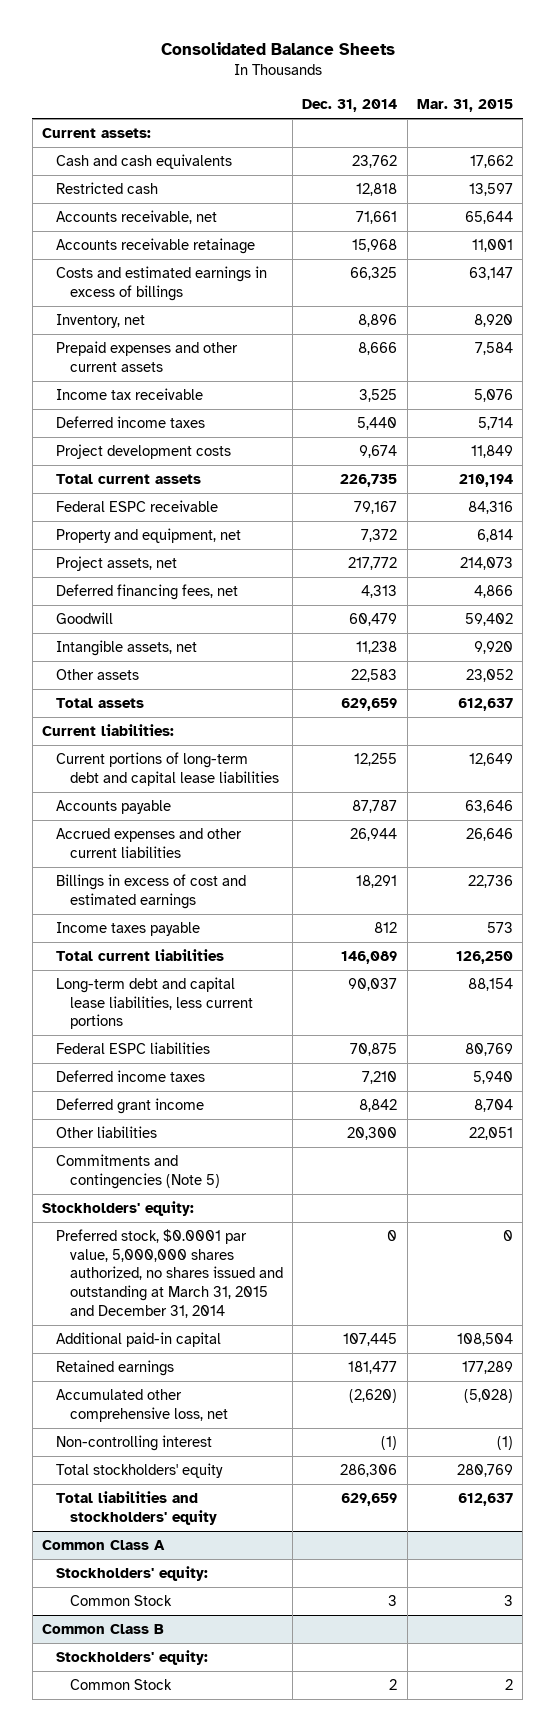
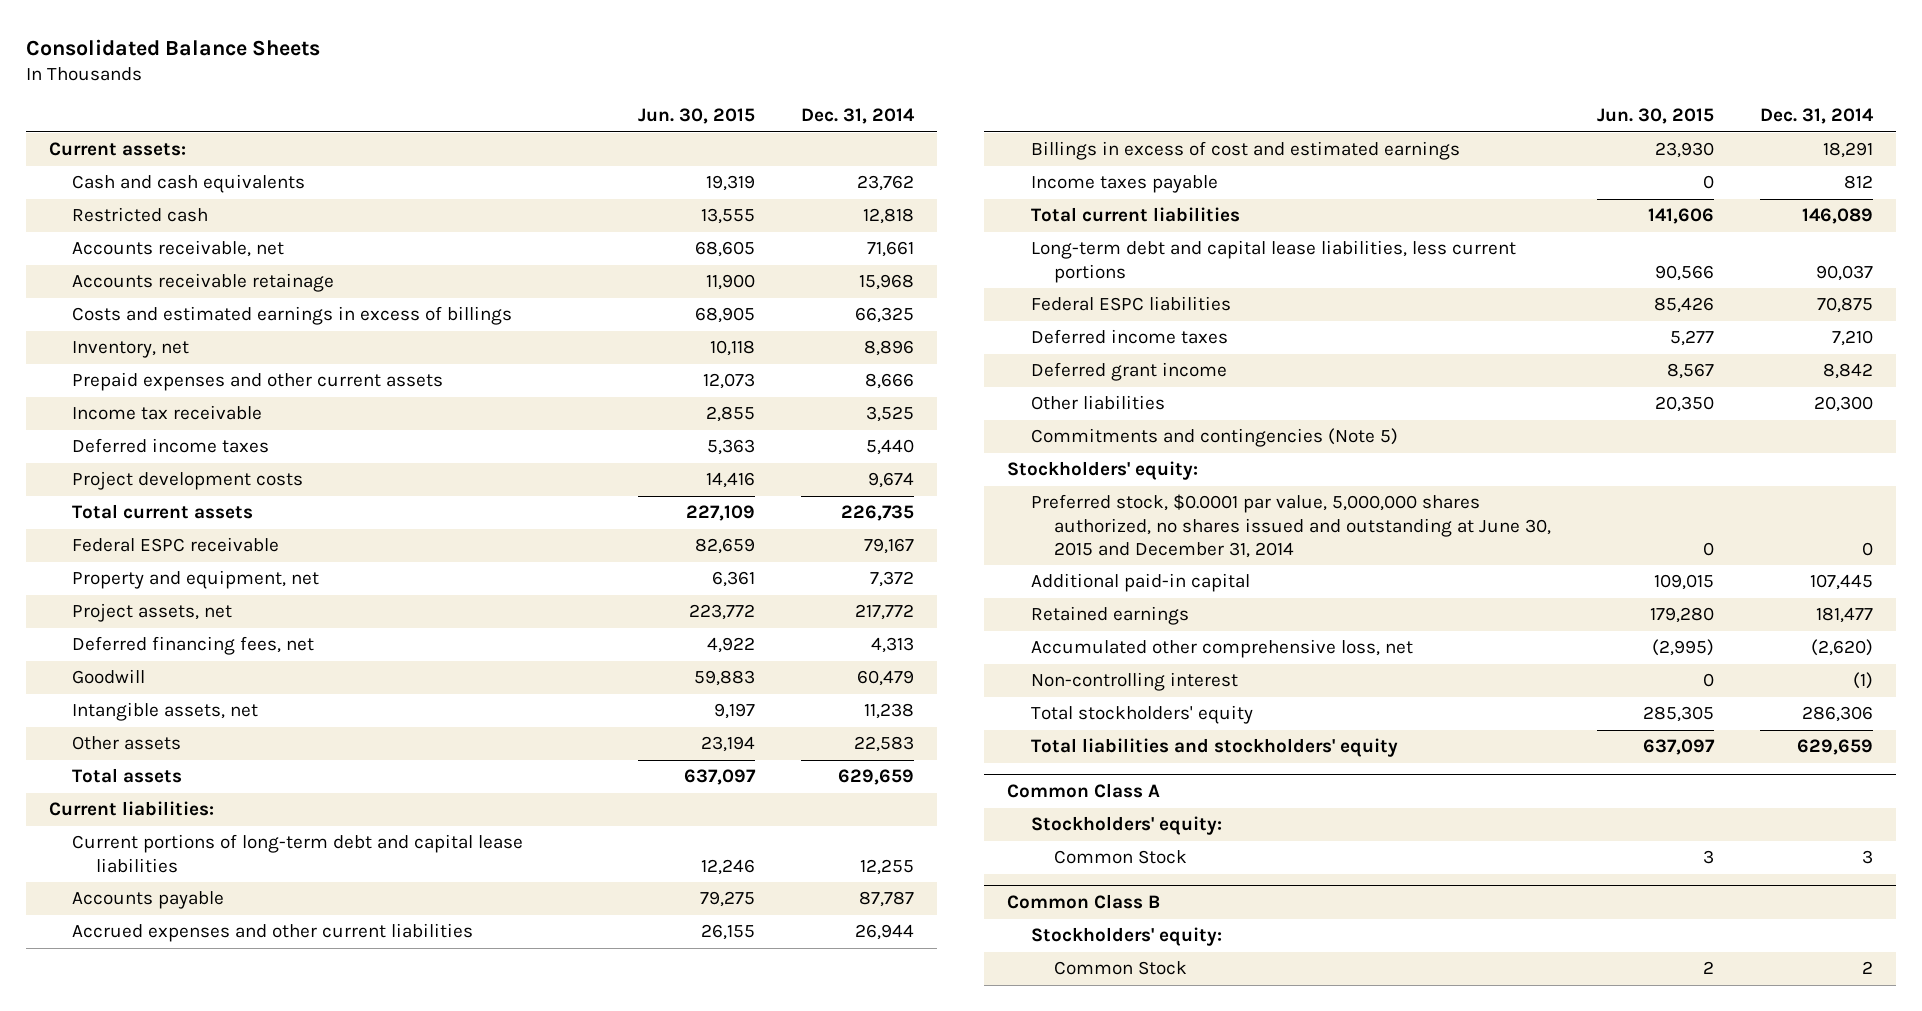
[417,99,514,113] Mar. 31, 2015 -> none
none -> [638,108,756,125] Jun. 30, 2015
[55,1229,283,1318] Preferred stock, $0.0001 par value, 5,000,000 shares authorized, no shares issued and outstanding at March 31, 2015 and December 31, 2014 -> [1030,494,1552,558] Preferred stock, $0.0001 par value, 5,000,000 shares authorized, no shares issued and outstanding at June 30, 2015 and December 31, 2014

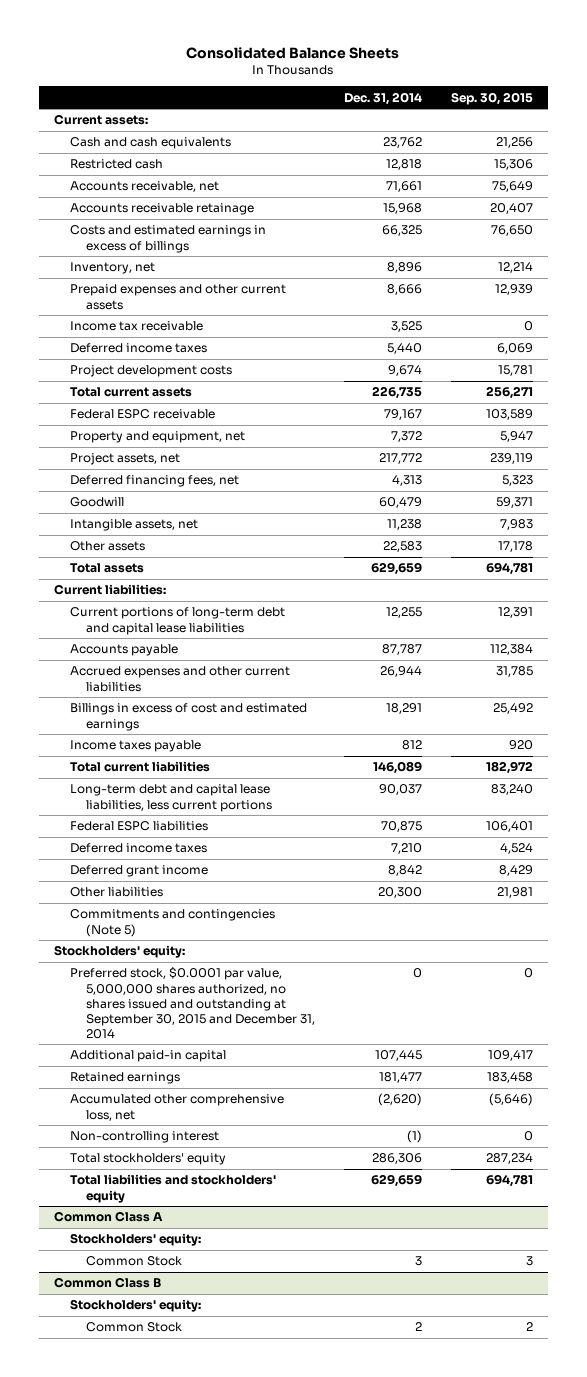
[638,108,756,125] Jun. 30, 2015 -> none
none -> [451,91,534,105] Sep. 30, 2015
[1030,494,1552,558] Preferred stock, $0.0001 par value, 5,000,000 shares authorized, no shares issued and outstanding at June 30, 2015 and December 31, 2014 -> [69,967,315,1039] Preferred stock, $0.0001 par value, 5,000,000 shares authorized, no shares issued and outstanding at September 30, 2015 and December 31, 2014

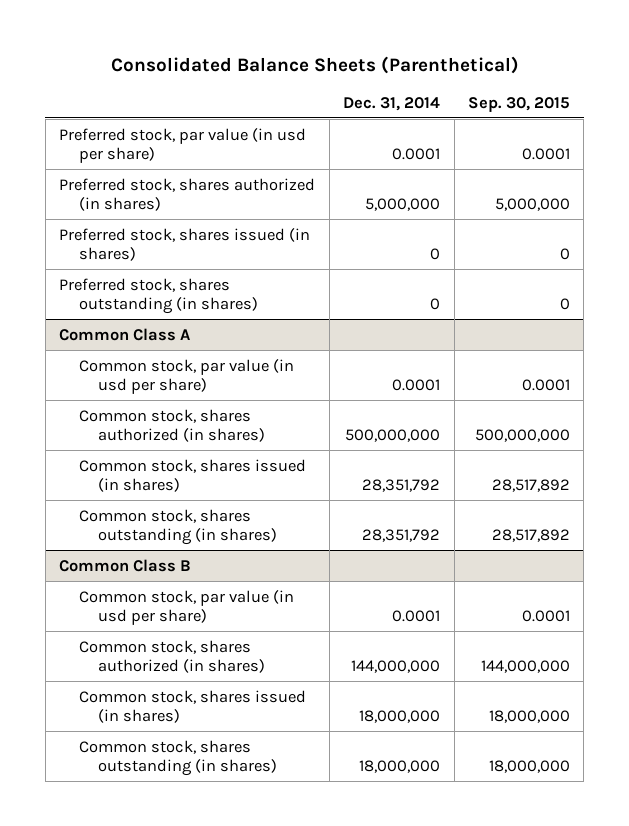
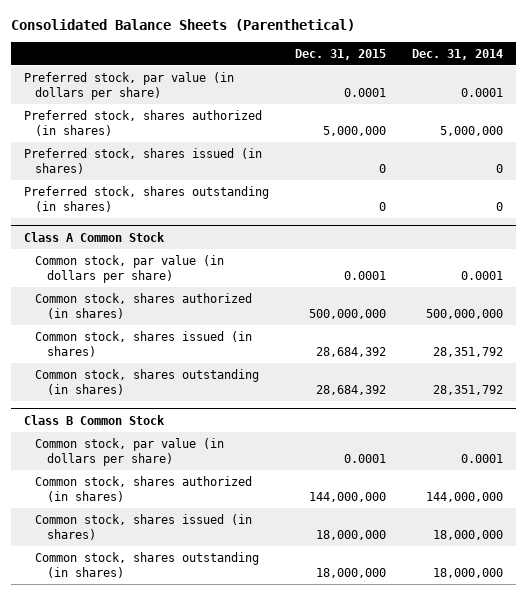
[467,96,570,112] Sep. 30, 2015 -> none
none -> [294,48,386,60] Dec. 31, 2015
[59,127,307,163] Preferred stock, par value (in usd per share) -> [23,71,234,101] Preferred stock, par value (in dollars per share)
[59,327,191,341] Common Class A -> [23,231,165,242] Class A Common Stock
[78,358,294,394] Common stock, par value (in usd per share) -> [35,254,225,284] Common stock, par value (in dollars per share)
[59,558,192,572] Common Class B -> [23,414,165,425] Class B Common Stock
[78,589,294,625] Common stock, par value (in usd per share) -> [35,437,225,467] Common stock, par value (in dollars per share)

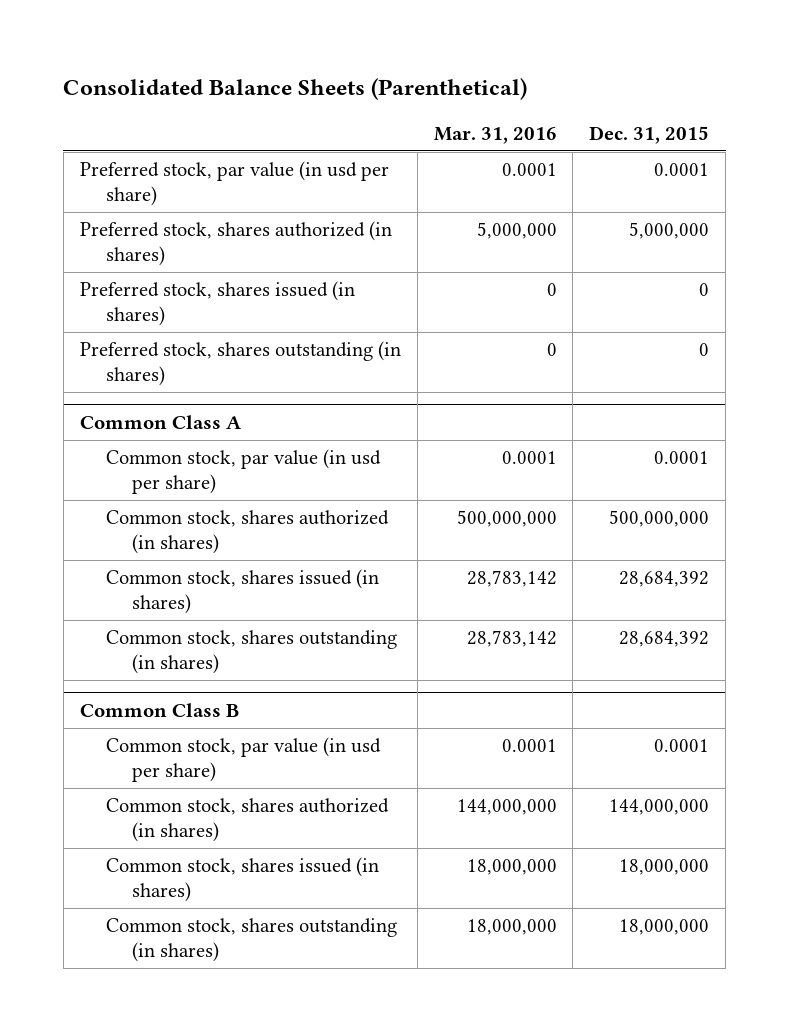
[411,48,503,60] Dec. 31, 2014 -> none
none -> [433,126,557,144] Mar. 31, 2016
[23,71,234,101] Preferred stock, par value (in dollars per share) -> [79,161,389,206] Preferred stock, par value (in usd per share)
[23,231,165,242] Class A Common Stock -> [79,414,242,429] Common Class A
[35,254,225,284] Common stock, par value (in dollars per share) -> [105,449,381,494] Common stock, par value (in usd per share)
[23,414,165,425] Class B Common Stock -> [79,702,239,717] Common Class B
[35,437,225,467] Common stock, par value (in dollars per share) -> [105,737,381,782] Common stock, par value (in usd per share)

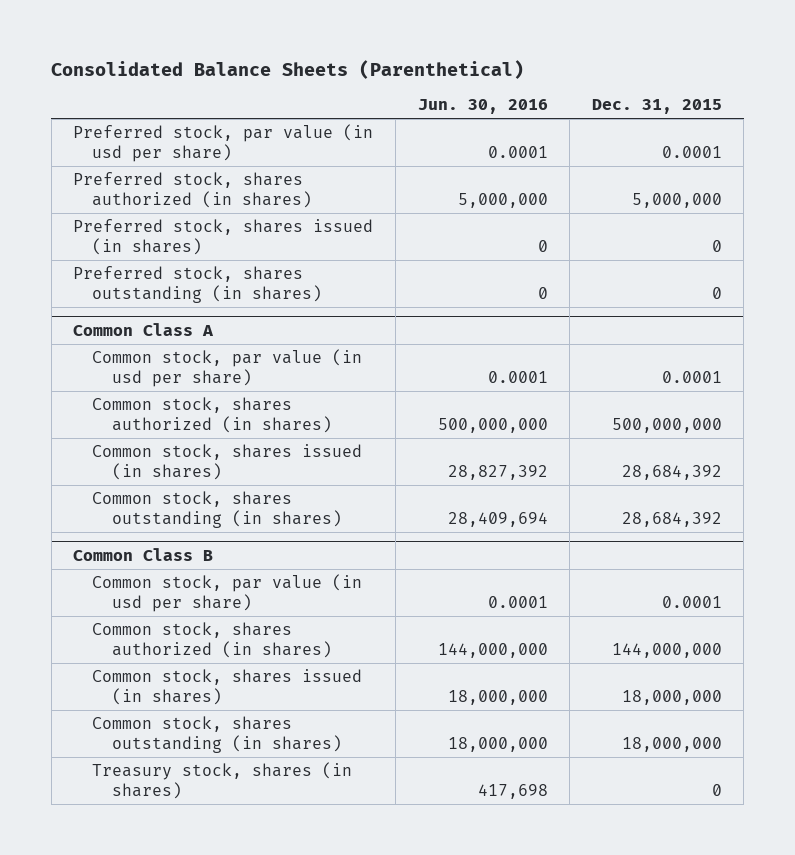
[433,126,557,144] Mar. 31, 2016 -> none
none -> [417,99,548,115] Jun. 30, 2016
none -> [92,762,353,799] Treasury stock, shares (in shares)

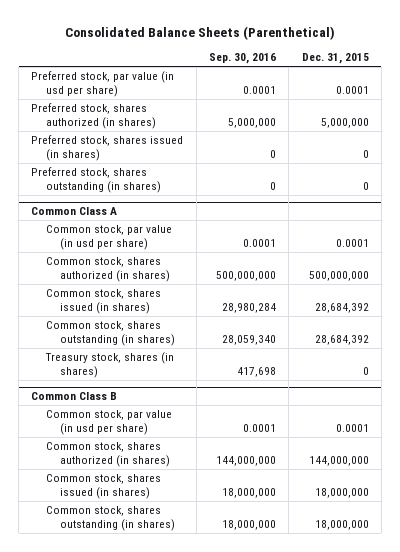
[417,99,548,115] Jun. 30, 2016 -> none
none -> [208,53,276,65] Sep. 30, 2016
none -> [44,352,174,379] Treasury stock, shares (in shares)
[92,762,353,799] Treasury stock, shares (in shares) -> none

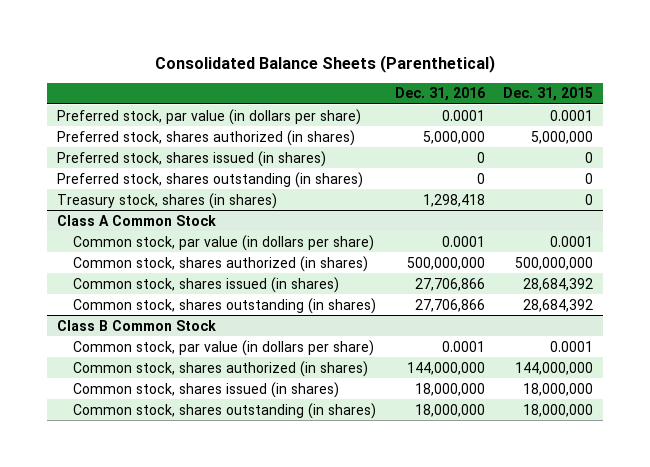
[208,53,276,65] Sep. 30, 2016 -> none
none -> [394,87,485,102] Dec. 31, 2016
[31,71,175,98] Preferred stock, par value (in usd per share) -> [56,108,361,125] Preferred stock, par value (in dollars per share)
none -> [56,192,277,209] Treasury stock, shares (in shares)
[31,207,118,216] Common Class A -> [56,214,216,226] Class A Common Stock
[45,225,172,251] Common stock, par value (in usd per share) -> [73,234,375,251] Common stock, par value (in dollars per share)
[44,352,174,379] Treasury stock, shares (in shares) -> none
[31,392,118,401] Common Class B -> [56,319,216,331] Class B Common Stock
[45,410,172,436] Common stock, par value (in usd per share) -> [73,339,375,356] Common stock, par value (in dollars per share)

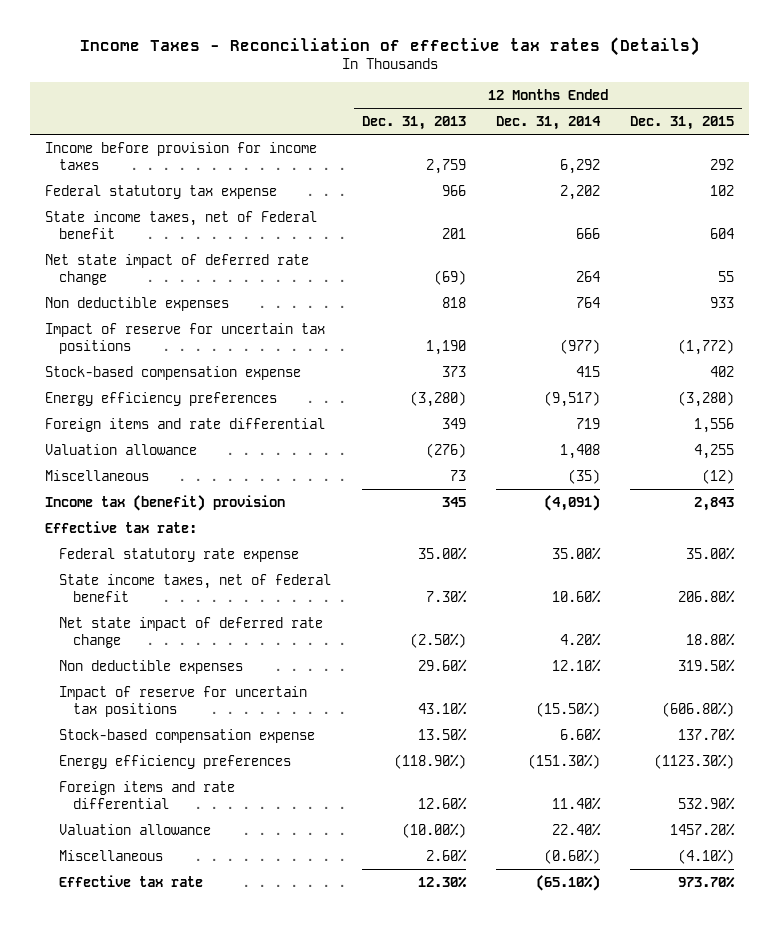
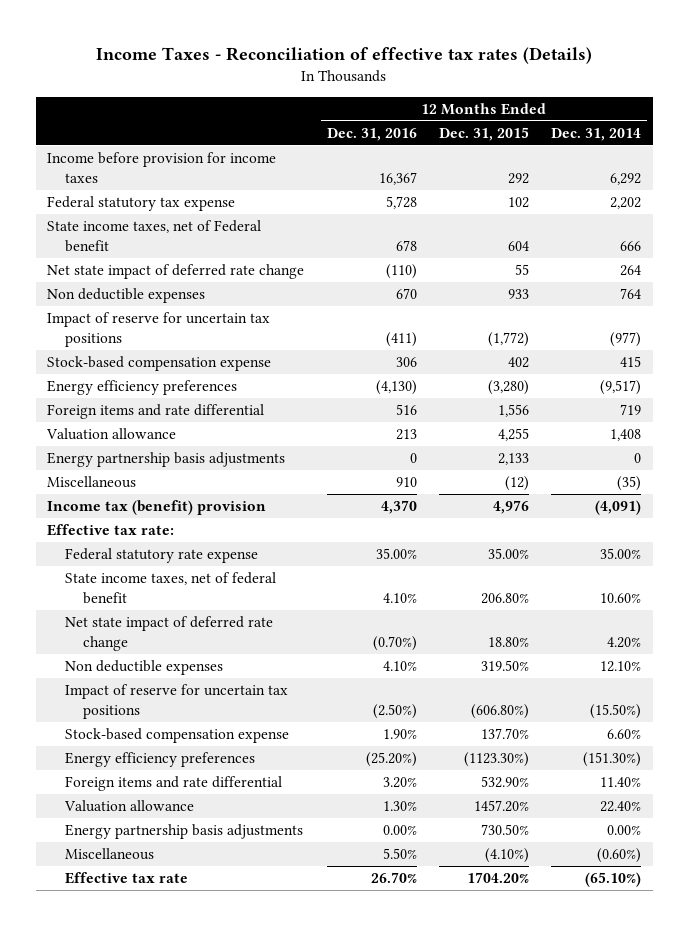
[361,116,466,131] Dec. 31, 2013 -> none
none -> [326,127,417,141] Dec. 31, 2016
none -> [47,451,286,467] Energy partnership basis adjustments
[694,496,735,511] 2,843 -> [493,499,530,514] 4,976
none -> [65,823,304,839] Energy partnership basis adjustments
[678,876,736,888] 973.70% -> [467,871,530,883] 1704.20%

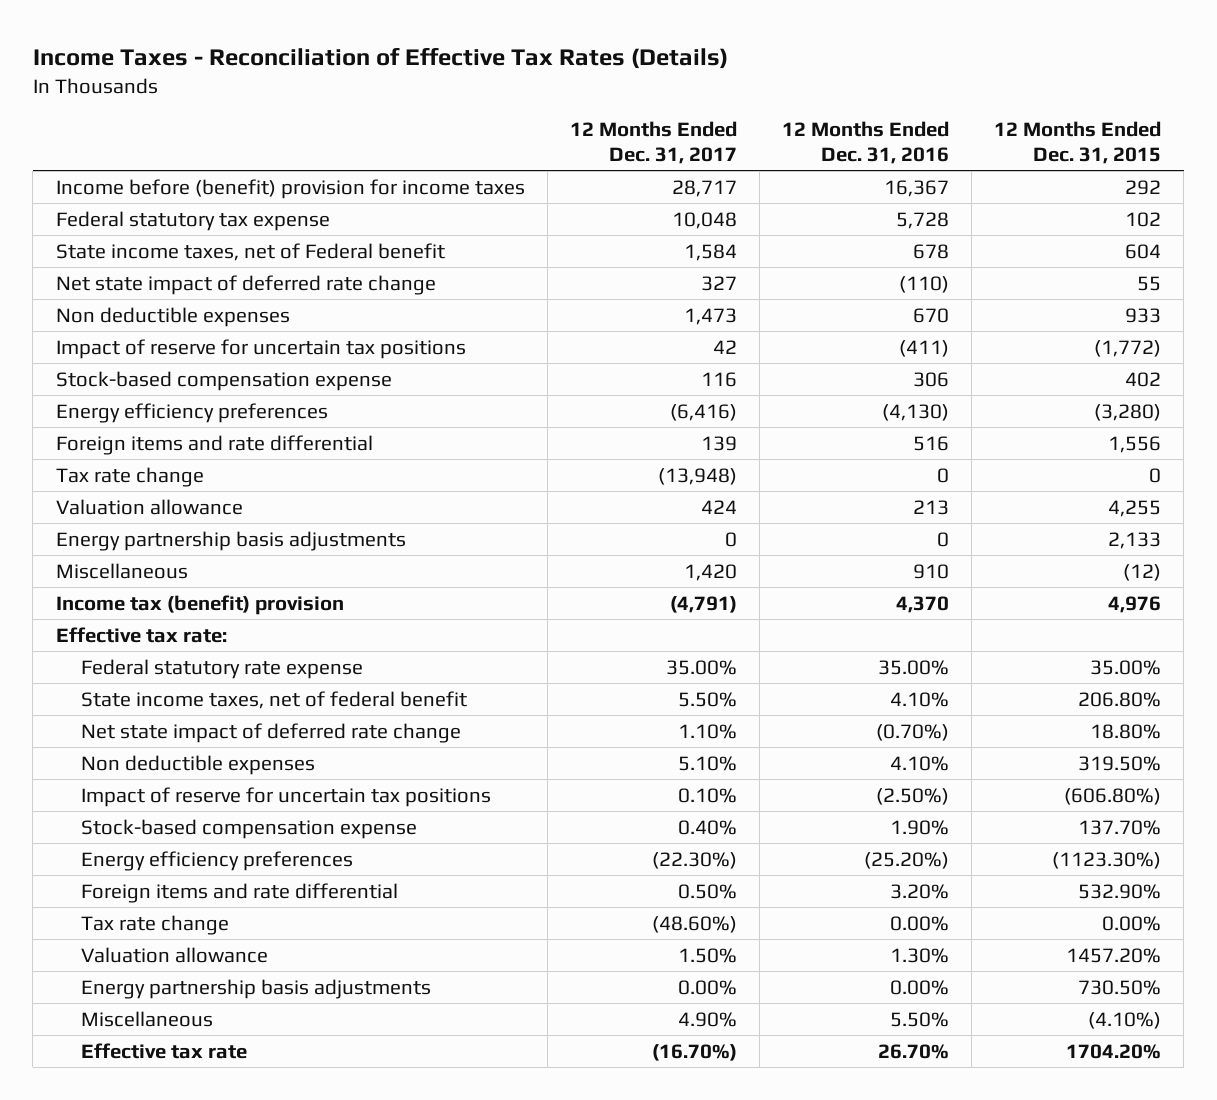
[96,47,593,65] Income Taxes - Reconciliation of effective tax rates (Details) -> [32,47,728,70] Income Taxes - Reconciliation of Effective Tax Rates (Details)
[551,127,642,141] Dec. 31, 2014 -> none
none -> [569,121,737,165] 12 Months Ended Dec. 31, 2017
[47,151,277,183] Income before provision for income taxes -> [55,178,525,199] Income before (benefit) provision for income taxes
none -> [55,466,204,487] Tax rate change
none -> [80,914,229,935] Tax rate change

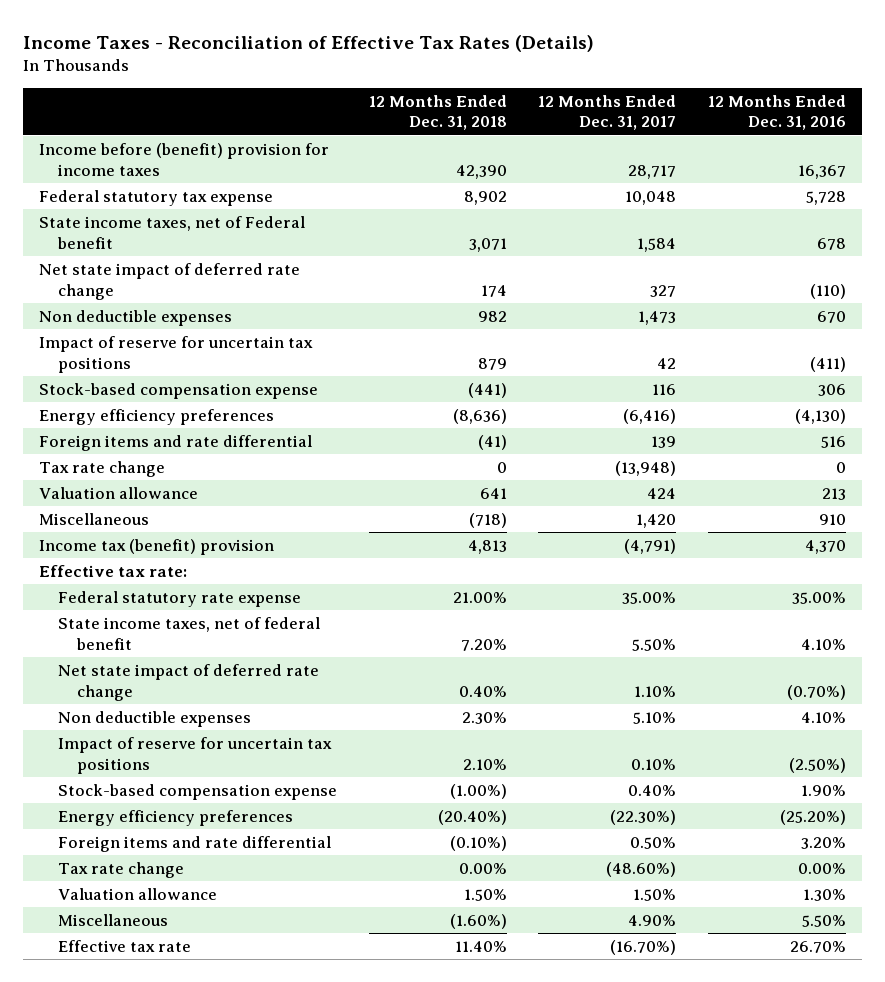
[994,121,1162,165] 12 Months Ended Dec. 31, 2015 -> none
none -> [368,94,507,131] 12 Months Ended Dec. 31, 2018
[55,530,406,551] Energy partnership basis adjustments -> none
[80,978,431,999] Energy partnership basis adjustments -> none

